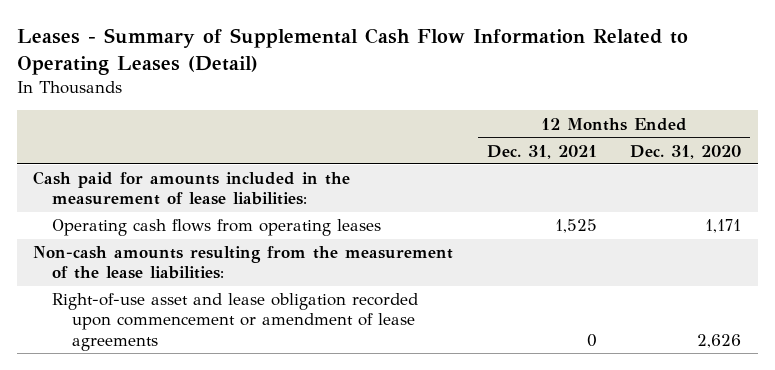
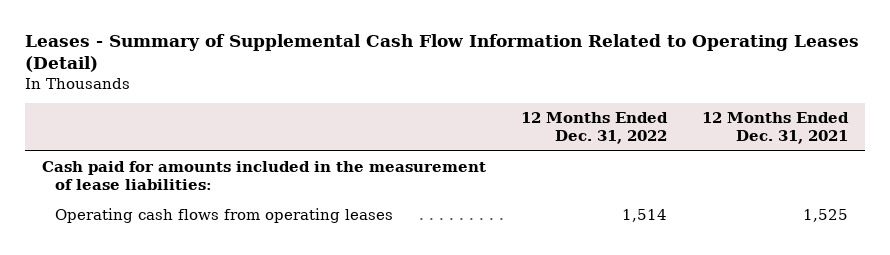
[630,144,742,159] Dec. 31, 2020 -> none
none -> [521,111,669,145] 12 Months Ended Dec. 31, 2022
[33,246,454,280] Non-cash amounts resulting from the measurement of the lease liabilities: -> none
[52,293,419,351] Right-of-use asset and lease obligation recorded upon commencement or amendment of lease agreements -> none

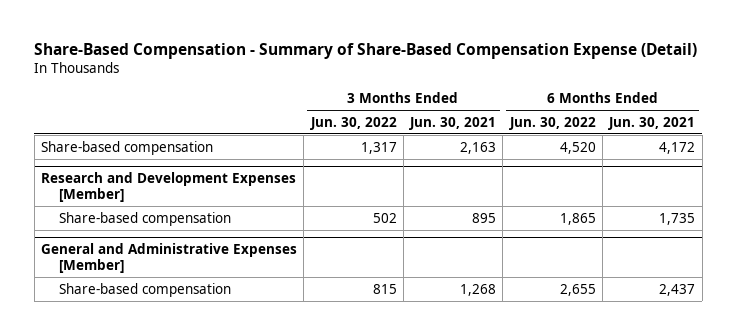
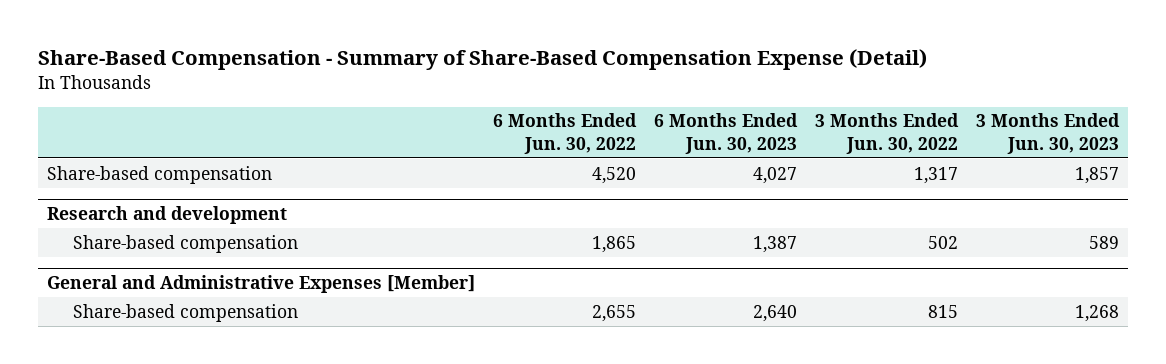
[409,116,497,130] Jun. 30, 2021 -> none
[608,116,696,130] Jun. 30, 2021 -> none
none -> [653,113,798,154] 6 Months Ended Jun. 30, 2023
none -> [976,113,1121,154] 3 Months Ended Jun. 30, 2023
[40,172,296,202] Research and Development Expenses [Member] -> [46,205,287,224] Research and development

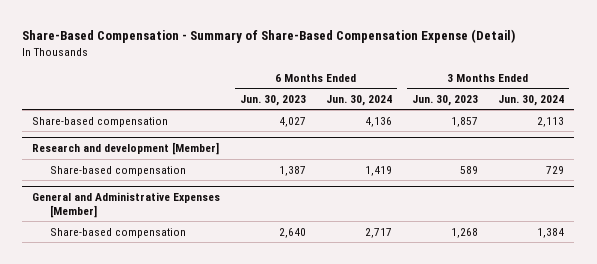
[492,113,637,154] 6 Months Ended Jun. 30, 2022 -> none
[814,113,959,154] 3 Months Ended Jun. 30, 2022 -> none
none -> [326,94,393,106] Jun. 30, 2024
none -> [498,94,565,106] Jun. 30, 2024
[46,205,287,224] Research and development -> [32,142,220,156] Research and development [Member]

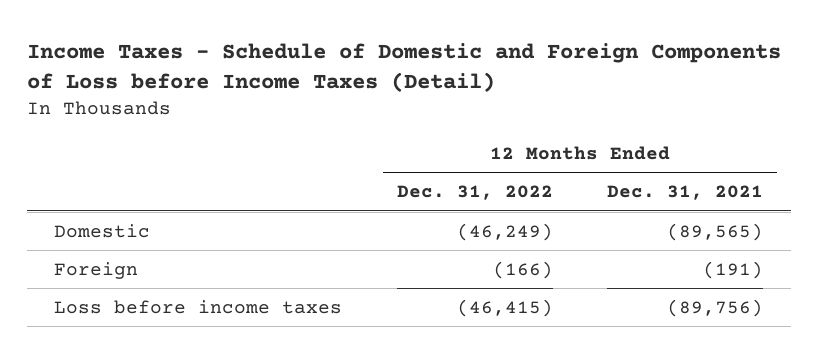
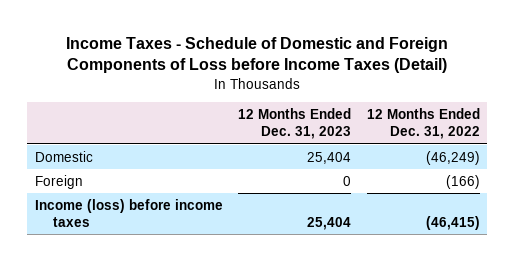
[607,185,764,201] Dec. 31, 2021 -> none
none -> [238,108,352,140] 12 Months Ended Dec. 31, 2023
[54,299,343,314] Loss before income taxes -> [35,198,224,228] Income (loss) before income taxes

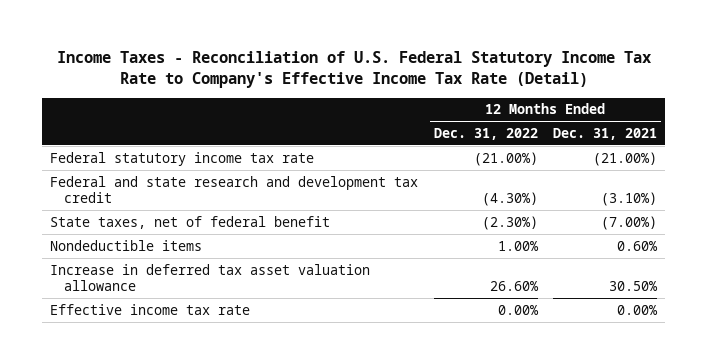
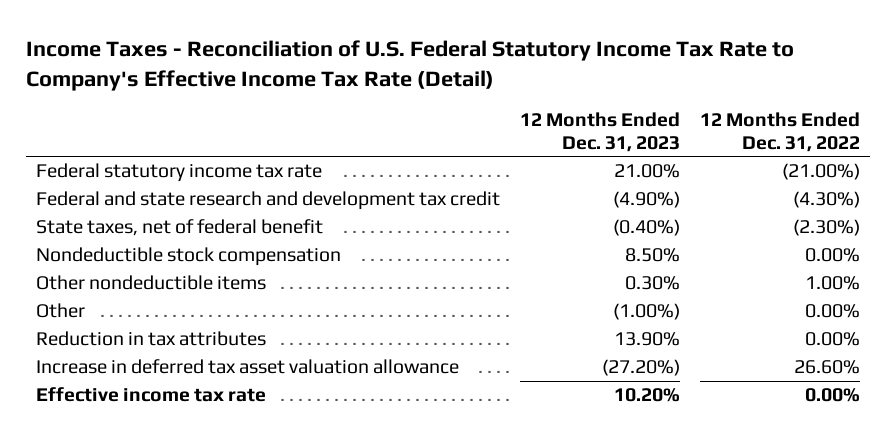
[553,127,658,140] Dec. 31, 2021 -> none
none -> [520,111,681,152] 12 Months Ended Dec. 31, 2023
none -> [36,247,342,267] Nondeductible stock compensation
[50,239,203,251] Nondeductible items -> [36,275,267,291] Other nondeductible items
none -> [36,303,86,319] Other
none -> [36,331,267,347] Reduction in tax attributes

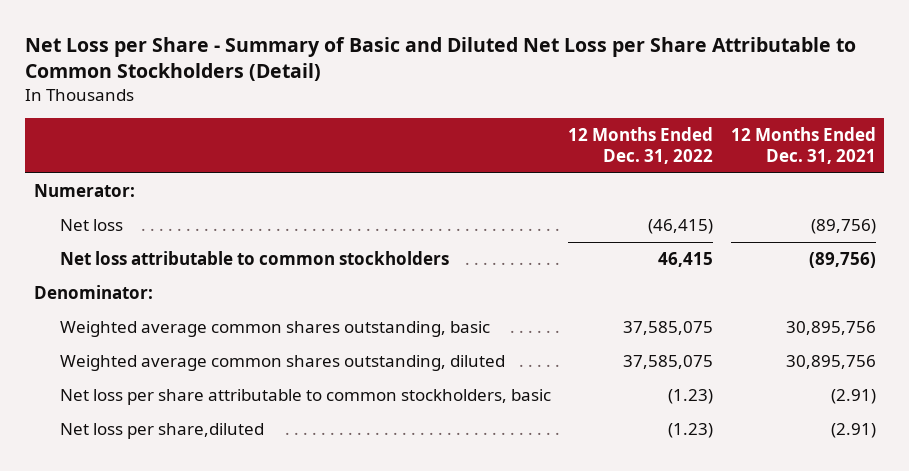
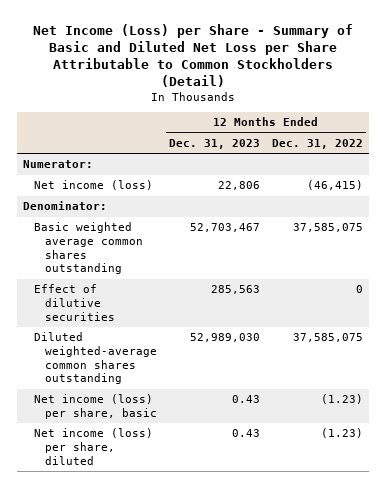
[24,36,856,82] Net Loss per Share - Summary of Basic and Diluted Net Loss per Share Attributable to Common Stockholders (Detail) -> [33,23,354,88] Net Income (Loss) per Share - Summary of Basic and Diluted Net Loss per Share Attributable to Common Stockholders (Detail)
[730,127,876,165] 12 Months Ended Dec. 31, 2021 -> none
none -> [168,139,260,150] Dec. 31, 2023
[60,251,450,266] Net loss attributable to common stockholders -> none
[60,219,124,232] Net loss -> [34,180,154,191] Net income (loss)
[60,321,491,338] Weighted average common shares outstanding, basic -> [34,222,143,275] Basic weighted average common shares outstanding
none -> [34,284,115,321] Effect of dilutive securities
[60,355,506,372] Weighted average common shares outstanding, diluted -> [34,332,157,385] Diluted weighted-average common shares outstanding
[60,389,552,406] Net loss per share attributable to common stockholders, basic -> [34,394,157,420] Net income (loss) per share, basic
[60,423,265,440] Net loss per share,diluted -> [34,428,154,465] Net income (loss) per share, diluted

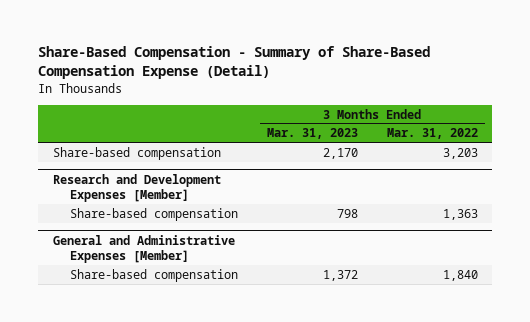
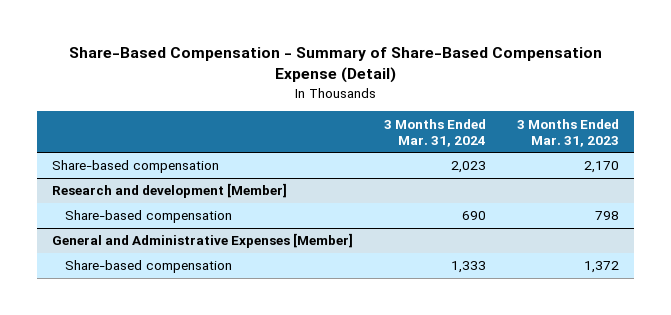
[386,128,478,140] Mar. 31, 2022 -> none
none -> [384,118,487,147] 3 Months Ended Mar. 31, 2024
[52,173,221,203] Research and Development Expenses [Member] -> [52,183,288,199] Research and development [Member]

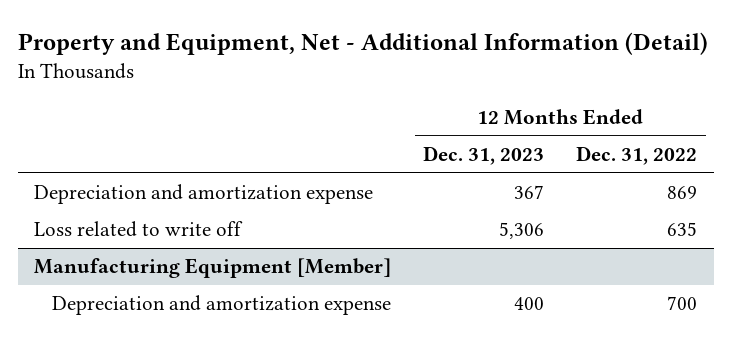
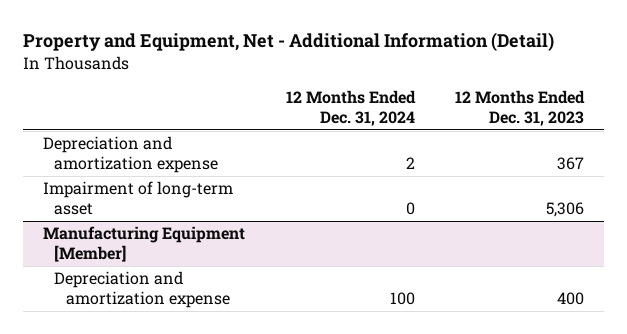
[576,146,698,166] Dec. 31, 2022 -> none
none -> [285,89,416,127] 12 Months Ended Dec. 31, 2024
[34,221,244,238] Loss related to write off -> [42,181,233,216] Impairment of long-term asset

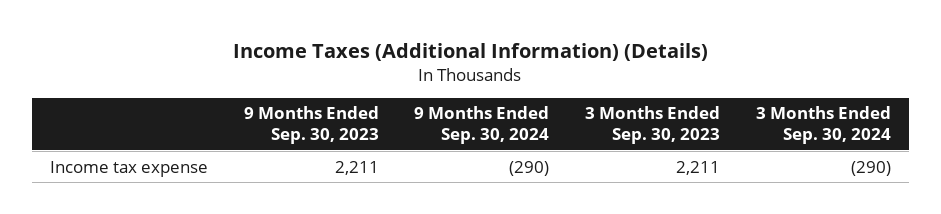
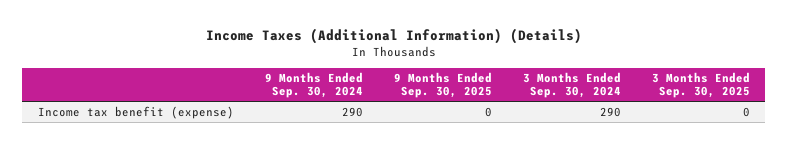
[243,106,379,145] 9 Months Ended Sep. 30, 2023 -> none
[585,106,721,145] 3 Months Ended Sep. 30, 2023 -> none
none -> [393,71,492,99] 9 Months Ended Sep. 30, 2025
none -> [651,71,750,99] 3 Months Ended Sep. 30, 2025
[49,160,208,177] Income tax expense -> [37,106,234,120] Income tax benefit (expense)
[509,160,550,176] (290) -> [341,107,363,118] 290
[851,160,892,176] (290) -> [599,107,621,118] 290

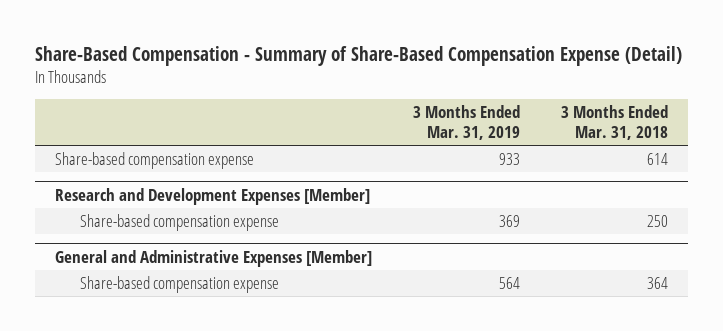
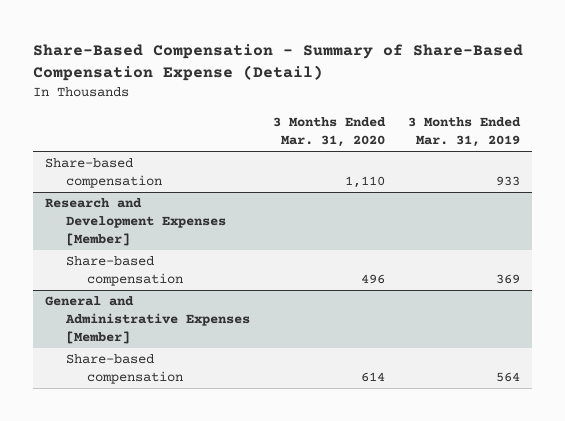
[561,105,669,140] 3 Months Ended Mar. 31, 2018 -> none
none -> [273,116,387,147] 3 Months Ended Mar. 31, 2020
[55,152,255,170] Share-based compensation expense -> [44,158,162,189] Share-based compensation
[79,214,279,232] Share-based compensation expense -> [65,256,183,287] Share-based compensation
[79,276,279,294] Share-based compensation expense -> [65,354,183,385] Share-based compensation

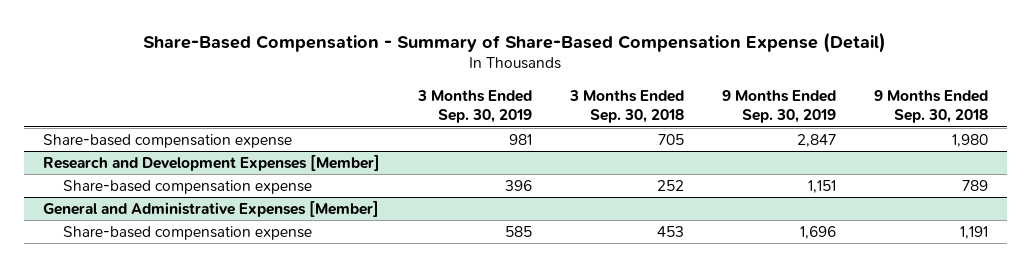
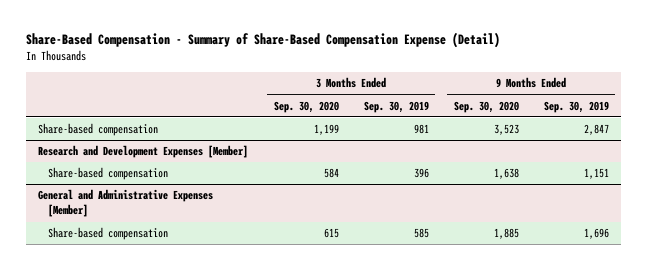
[568,89,684,124] 3 Months Ended Sep. 30, 2018 -> none
[873,89,988,124] 9 Months Ended Sep. 30, 2018 -> none
none -> [273,100,339,113] Sep. 30, 2020
none -> [453,100,519,113] Sep. 30, 2020
[42,133,292,148] Share-based compensation expense -> [38,123,159,137] Share-based compensation
[62,179,312,194] Share-based compensation expense -> [47,167,168,181] Share-based compensation
[62,225,312,240] Share-based compensation expense -> [47,227,168,241] Share-based compensation

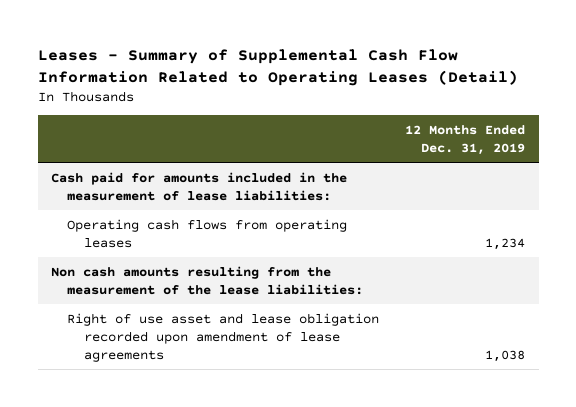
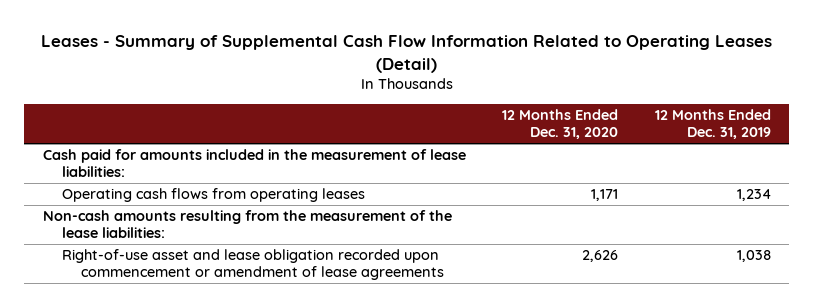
none -> [502,109,619,140] 12 Months Ended Dec. 31, 2020
[50,265,364,295] Non cash amounts resulting from the measurement of the lease liabilities: -> [42,210,452,239] Non-cash amounts resulting from the measurement of the lease liabilities:
[67,312,380,363] Right of use asset and lease obligation recorded upon amendment of lease agreements -> [61,249,445,281] Right-of-use asset and lease obligation recorded upon commencement or amendment of lease agreements

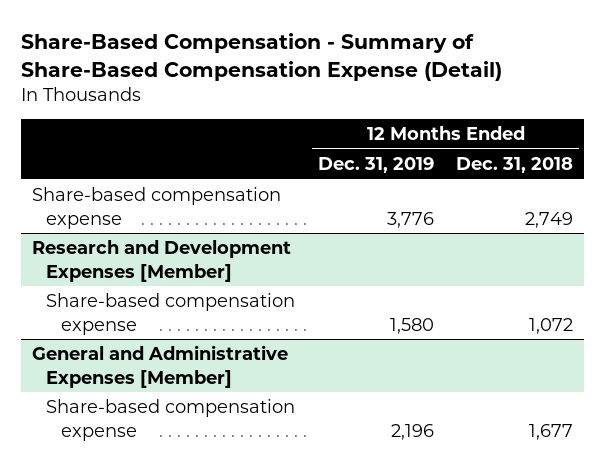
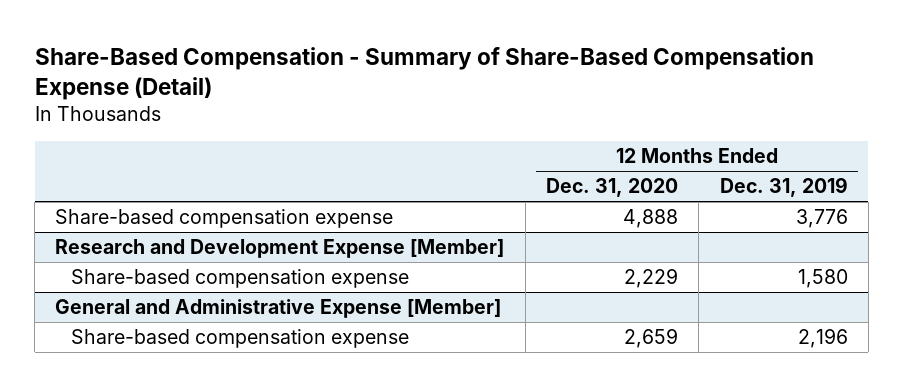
[456,157,574,174] Dec. 31, 2018 -> none
none -> [545,178,678,198] Dec. 31, 2020
[31,240,291,282] Research and Development Expenses [Member] -> [55,239,505,259] Research and Development Expense [Member]
[31,345,288,388] General and Administrative Expenses [Member] -> [55,299,502,319] General and Administrative Expense [Member]

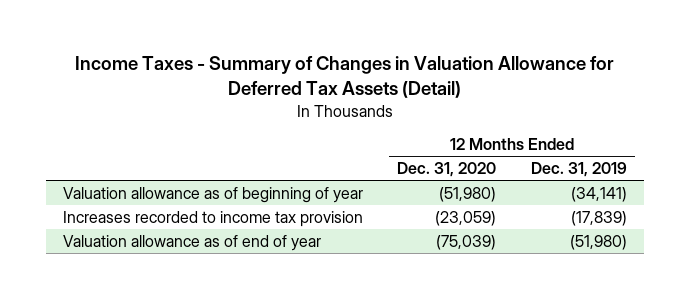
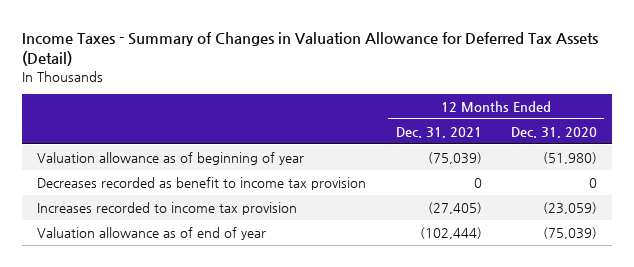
[530,162,627,178] Dec. 31, 2019 -> none
none -> [395,126,482,138] Dec. 31, 2021
none -> [37,177,367,191] Decreases recorded as benefit to income tax provision

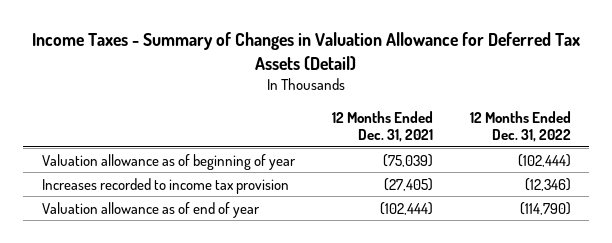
[511,126,598,138] Dec. 31, 2020 -> none
none -> [469,110,571,143] 12 Months Ended Dec. 31, 2022
[37,177,367,191] Decreases recorded as benefit to income tax provision -> none

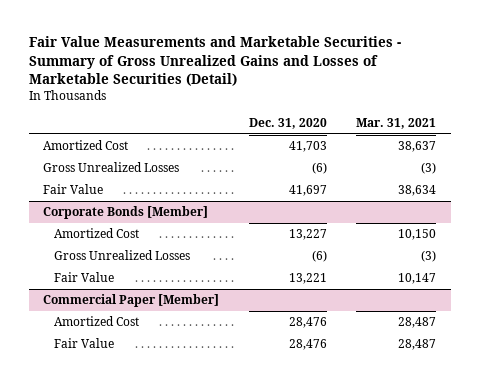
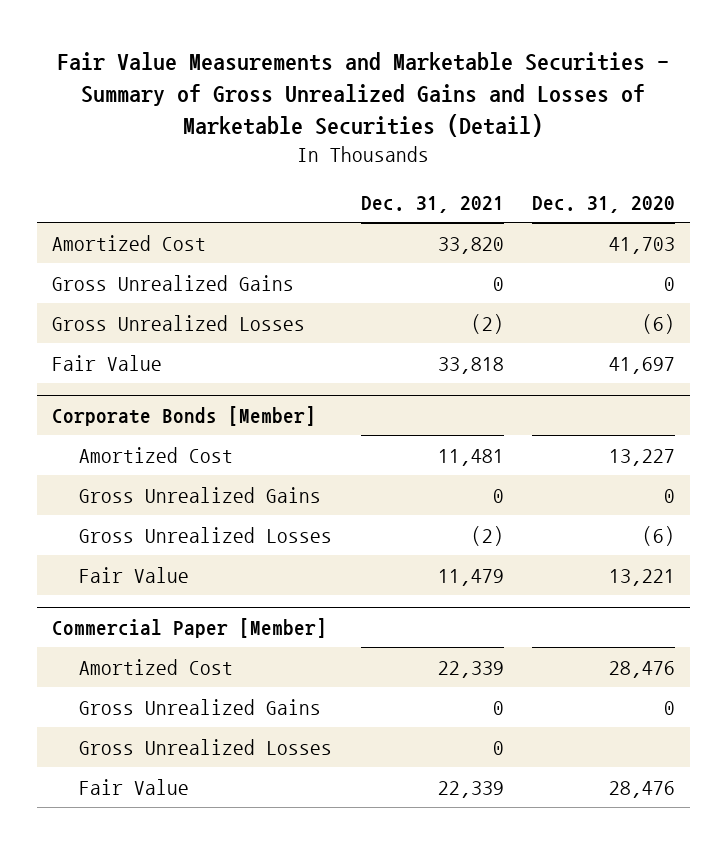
[356,118,437,130] Mar. 31, 2021 -> none
none -> [360,195,504,213] Dec. 31, 2021
none -> [51,274,294,291] Gross Unrealized Gains
none -> [79,486,322,503] Gross Unrealized Gains
none -> [79,698,322,715] Gross Unrealized Gains
none -> [79,738,333,755] Gross Unrealized Losses

